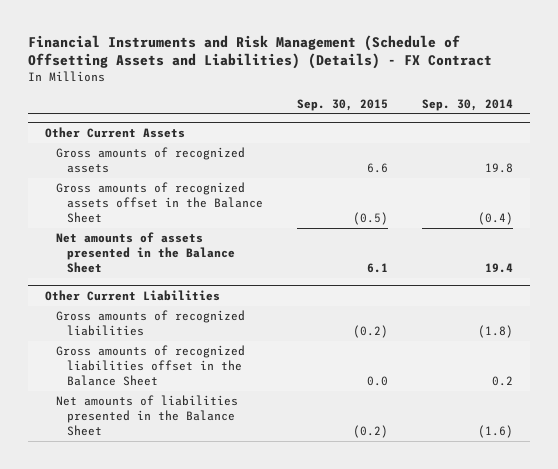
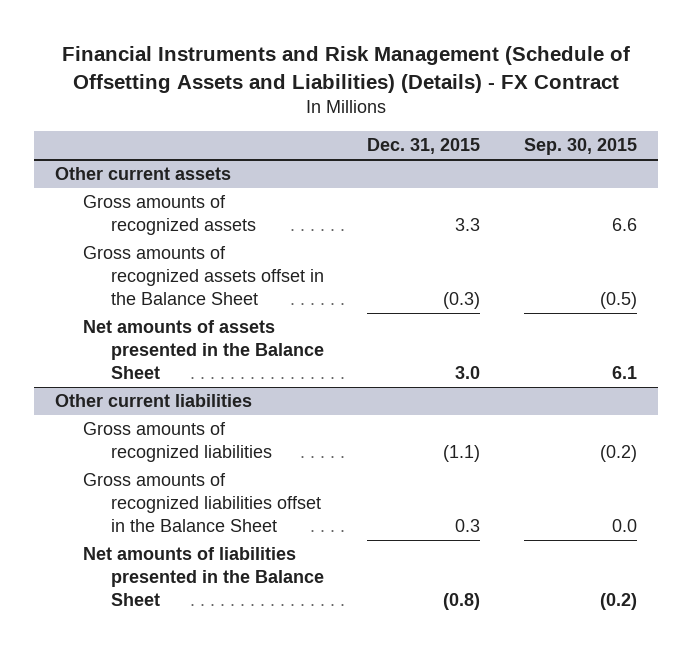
[422,98,514,111] Sep. 30, 2014 -> none
none -> [367,138,481,155] Dec. 31, 2015
[44,126,185,138] Other Current Assets -> [55,167,232,181] Other current assets
[44,289,220,301] Other Current Liabilities -> [55,394,253,408] Other current liabilities

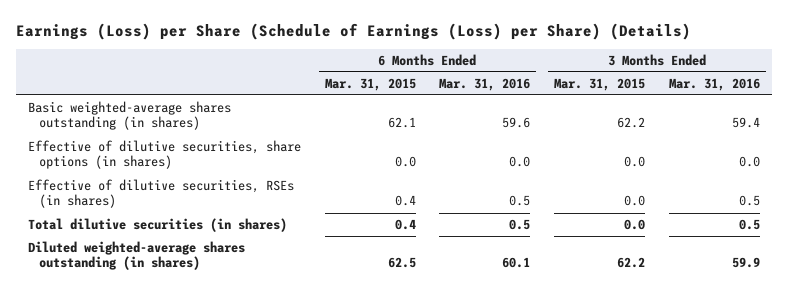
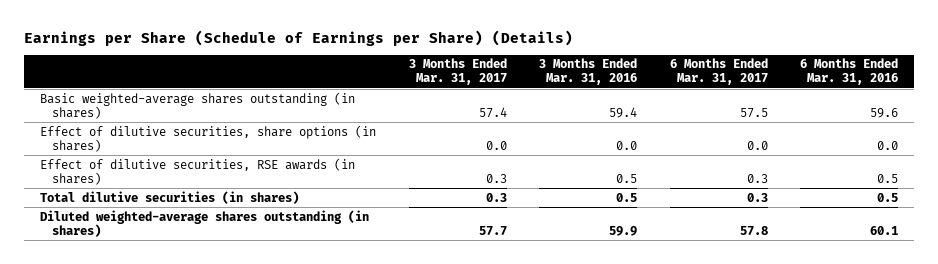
[15,22,691,40] Earnings (Loss) per Share (Schedule of Earnings (Loss) per Share) (Details) -> [23,29,573,46] Earnings per Share (Schedule of Earnings per Share) (Details)
[324,77,416,91] Mar. 31, 2015 -> none
[554,77,646,91] Mar. 31, 2015 -> none
none -> [408,58,507,86] 3 Months Ended Mar. 31, 2017
none -> [669,58,768,86] 6 Months Ended Mar. 31, 2017
[27,140,301,170] Effective of dilutive securities, share options (in shares) -> [40,124,377,152] Effect of dilutive securities, share options (in shares)
[27,179,294,209] Effective of dilutive securities, RSEs (in shares) -> [40,157,356,185] Effect of dilutive securities, RSE awards (in shares)

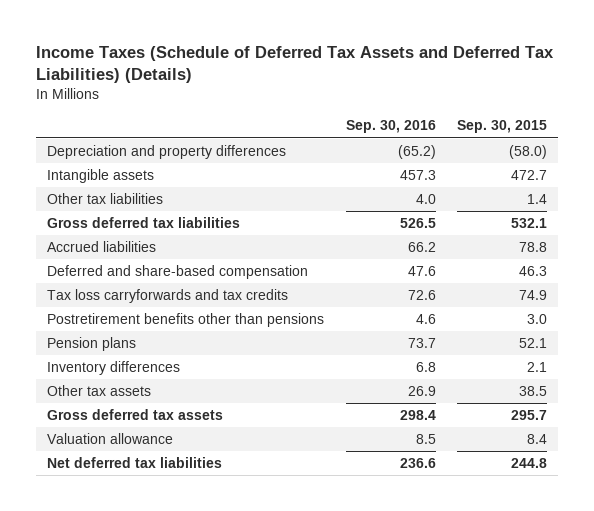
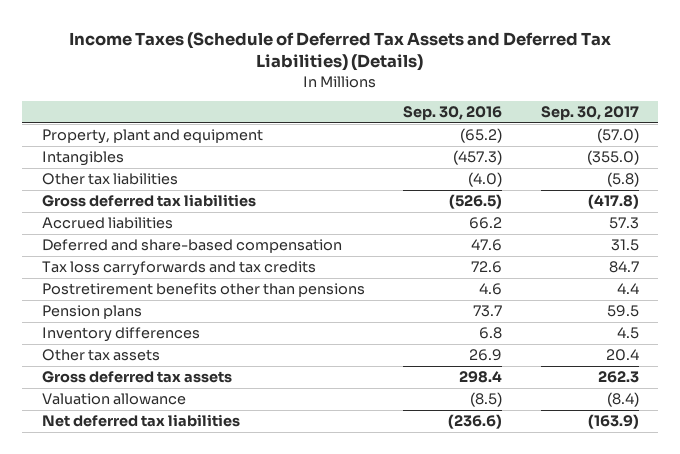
[457,120,548,134] Sep. 30, 2015 -> none
none -> [540,106,639,121] Sep. 30, 2017
[46,169,154,184] Intangible assets -> none
[46,145,286,160] Depreciation and property differences -> [41,129,263,145] Property, plant and equipment
none -> [41,151,124,167] Intangibles
[415,194,436,205] 4.0 -> [468,172,503,188] (4.0)
[399,218,436,229] 526.5 -> [449,194,503,210] (526.5)
[415,434,436,445] 8.5 -> [470,392,503,408] (8.5)
[399,458,436,469] 236.6 -> [448,414,503,430] (236.6)

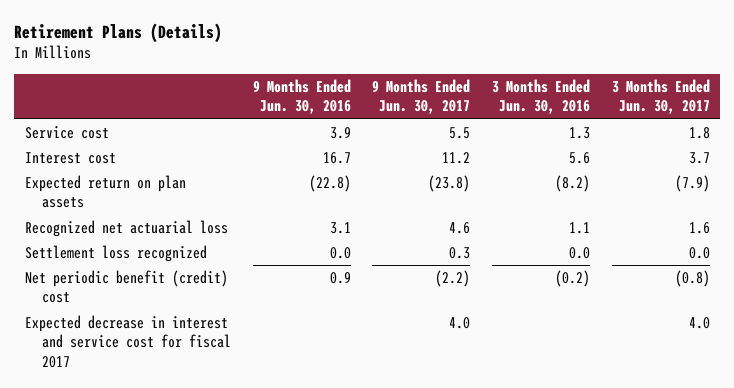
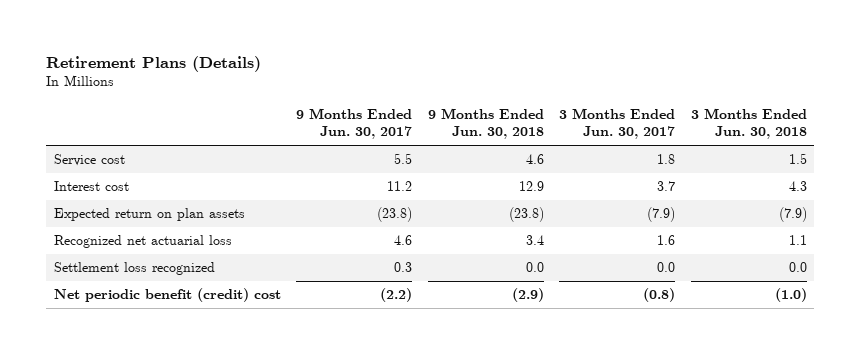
[252,78,351,115] 9 Months Ended Jun. 30, 2016 -> none
[492,78,591,115] 3 Months Ended Jun. 30, 2016 -> none
none -> [427,107,544,140] 9 Months Ended Jun. 30, 2018
none -> [690,107,807,140] 3 Months Ended Jun. 30, 2018
[24,314,232,368] Expected decrease in interest and service cost for fiscal 2017 -> none

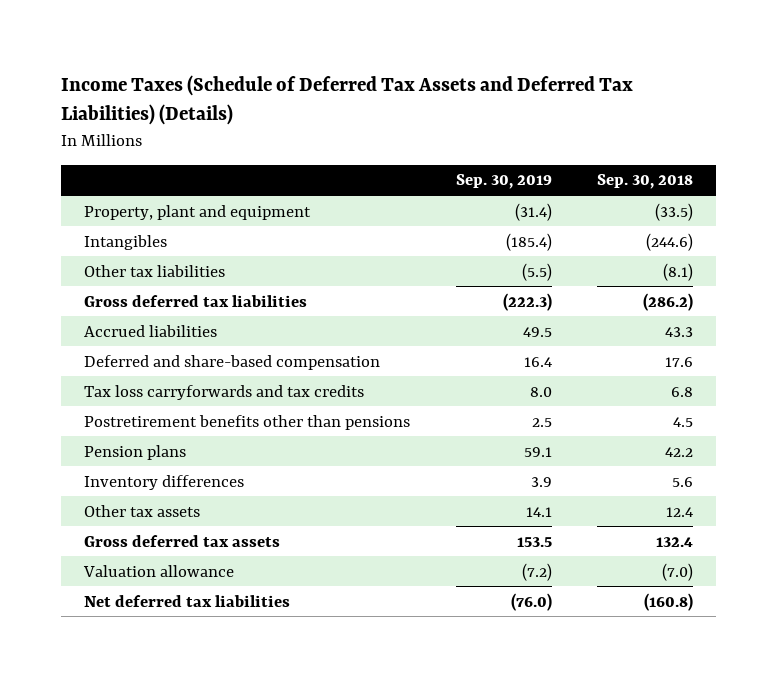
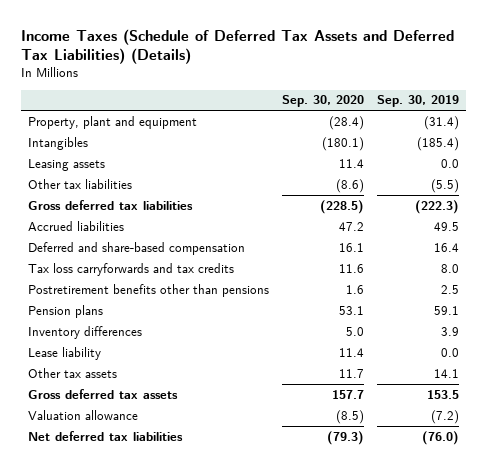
[597,174,694,190] Sep. 30, 2018 -> none
none -> [282,95,365,108] Sep. 30, 2020
none -> [28,158,106,171] Leasing assets
none -> [28,346,102,360] Lease liability

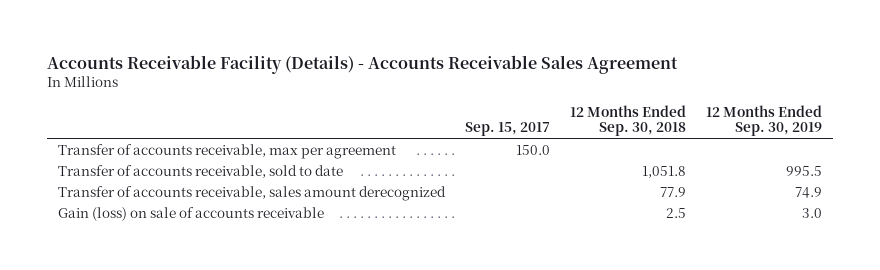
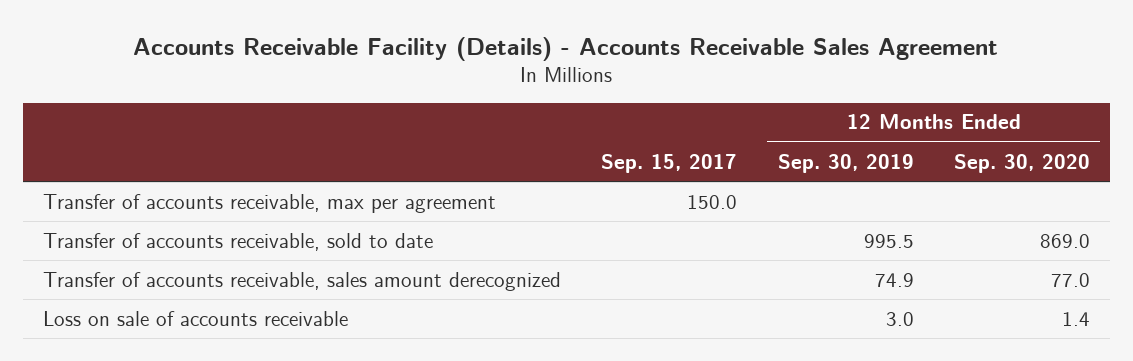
[570,104,687,137] 12 Months Ended Sep. 30, 2018 -> none
none -> [953,153,1090,173] Sep. 30, 2020
[57,206,324,221] Gain (loss) on sale of accounts receivable -> [43,310,349,326] Loss on sale of accounts receivable

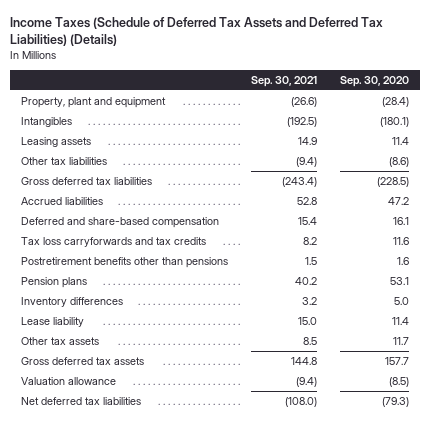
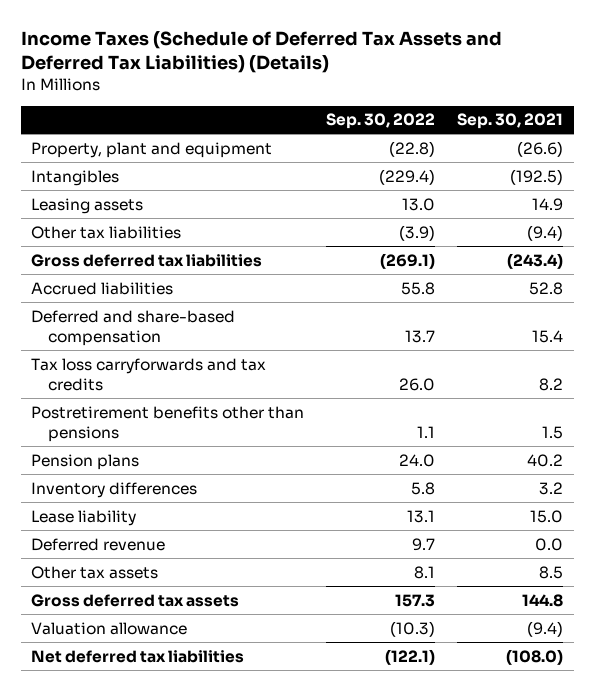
[339,75,409,87] Sep. 30, 2020 -> none
none -> [326,113,436,130] Sep. 30, 2022
none -> [31,537,166,551] Deferred revenue

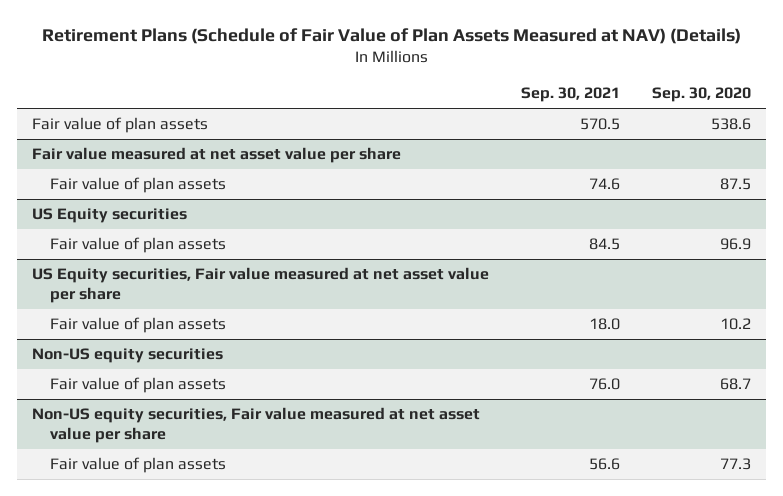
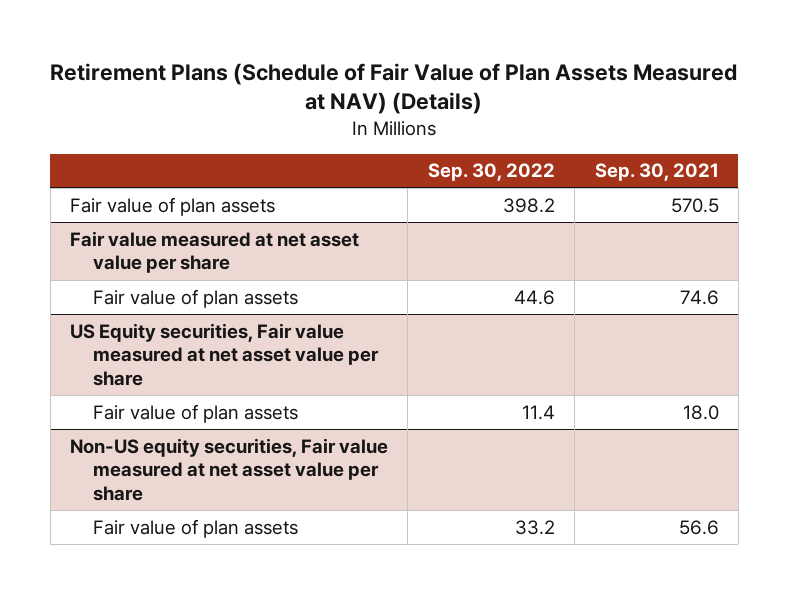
[651,87,751,103] Sep. 30, 2020 -> none
none -> [427,163,555,182] Sep. 30, 2022
[32,208,188,224] US Equity securities -> none
[49,237,226,254] Fair value of plan assets -> none
[32,348,224,364] Non-US equity securities -> none
[49,377,226,394] Fair value of plan assets -> none

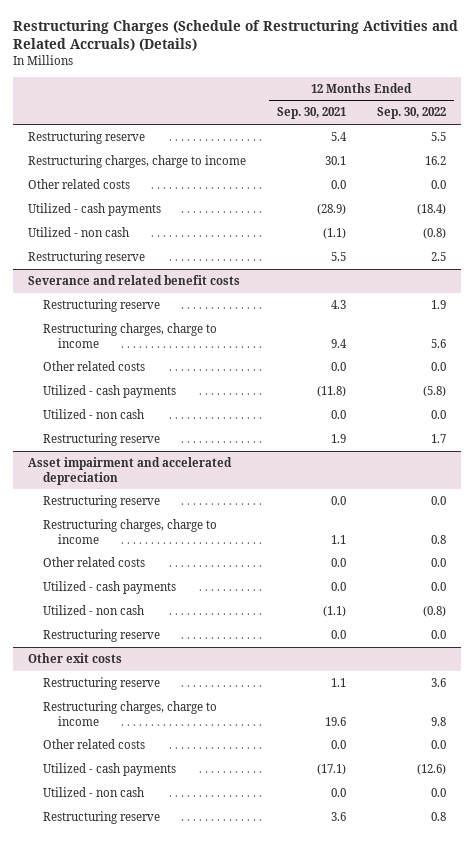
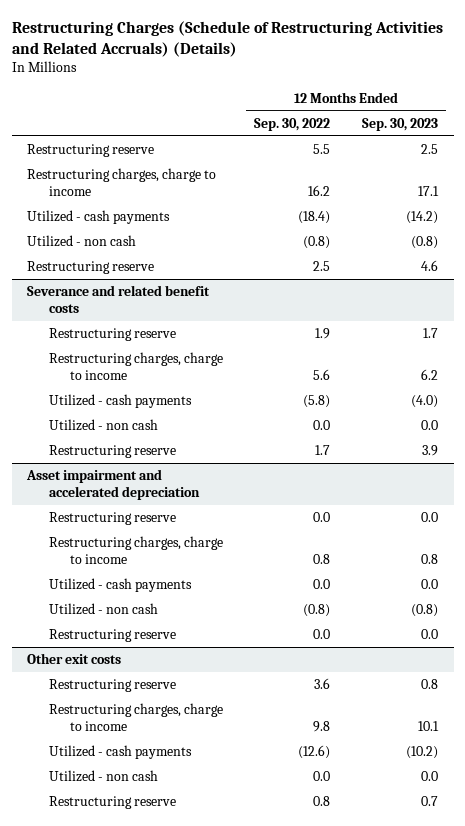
[276,107,346,120] Sep. 30, 2021 -> none
none -> [361,117,438,131] Sep. 30, 2023
[28,179,131,190] Other related costs -> none
[43,361,146,372] Other related costs -> none
[43,557,146,568] Other related costs -> none
[43,739,146,750] Other related costs -> none

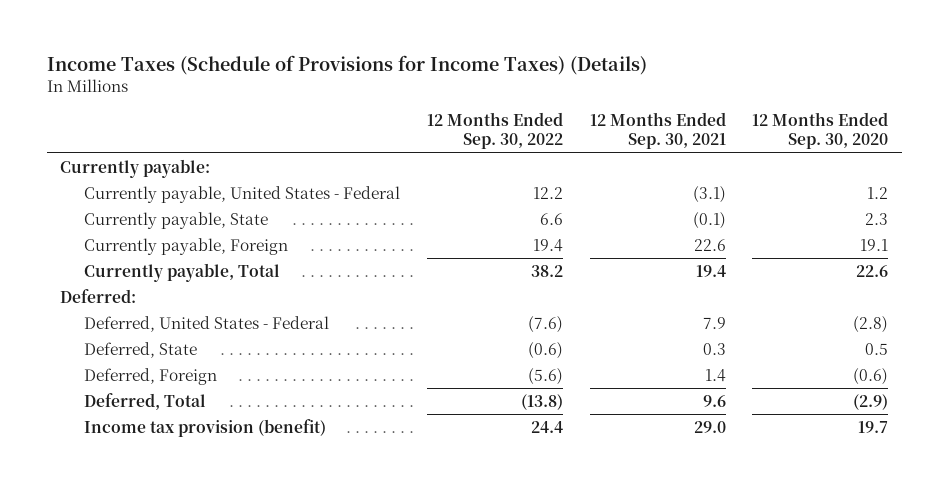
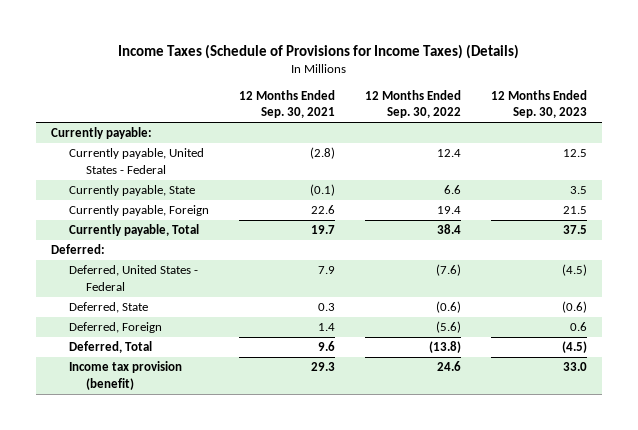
[752,112,889,150] 12 Months Ended Sep. 30, 2020 -> none
none -> [491,90,588,119] 12 Months Ended Sep. 30, 2023
[532,186,563,199] 12.2 -> [437,149,462,158] 12.4
[692,185,726,203] (3.1) -> [309,147,335,160] (2.8)
[530,264,563,277] 38.2 -> [437,224,462,235] 38.4
[695,264,726,277] 19.4 -> [310,225,335,235] 19.7
[530,420,563,433] 24.4 -> [437,361,462,372] 24.6
[693,420,726,433] 29.0 -> [310,362,335,372] 29.3

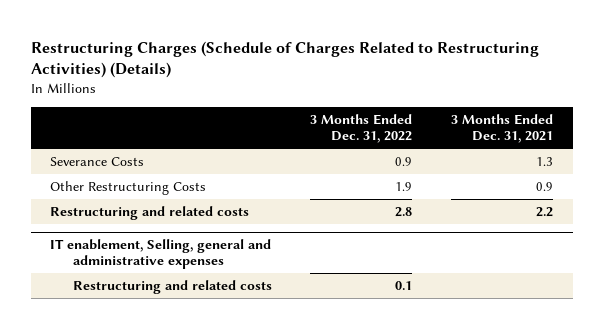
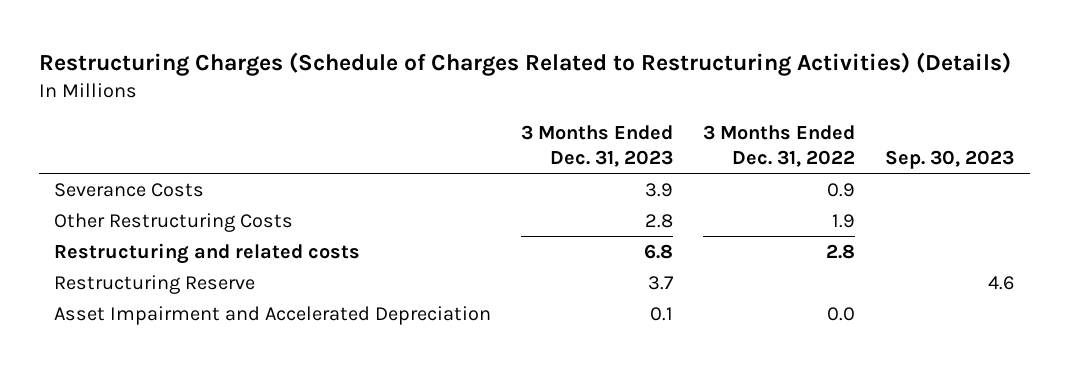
[451,114,554,144] 3 Months Ended Dec. 31, 2021 -> none
none -> [521,124,674,167] 3 Months Ended Dec. 31, 2023
none -> [885,149,1015,169] Sep. 30, 2023
[50,239,272,270] IT enablement, Selling, general and administrative expenses -> none
[72,280,272,295] Restructuring and related costs -> none
none -> [54,274,256,294] Restructuring Reserve
none -> [54,305,492,325] Asset Impairment and Accelerated Depreciation

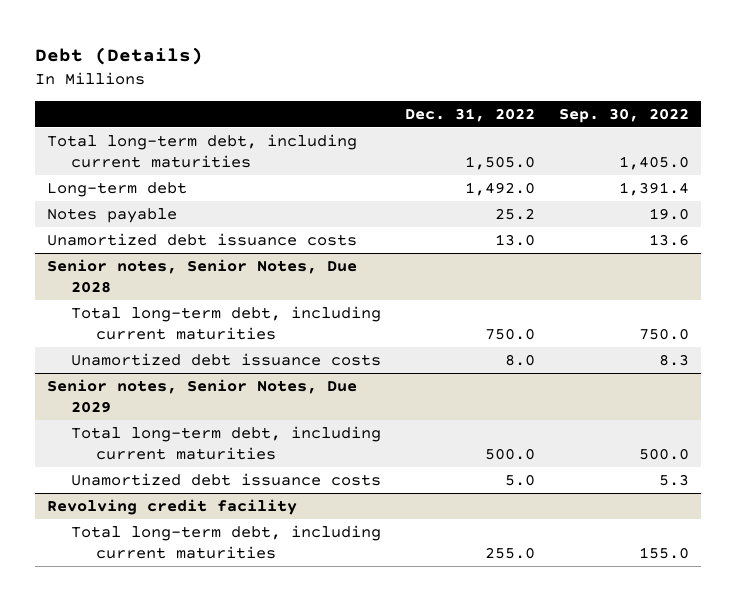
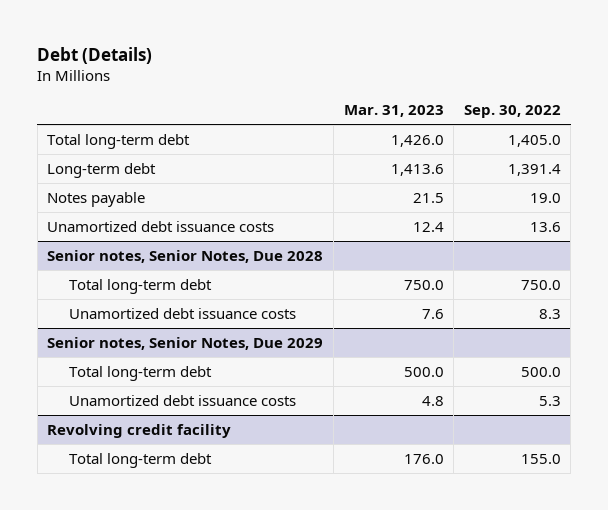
[405,107,536,122] Dec. 31, 2022 -> none
none -> [343,105,444,118] Mar. 31, 2023
[46,134,357,168] Total long-term debt, including current maturities -> [47,133,191,149] Total long-term debt
[71,306,382,340] Total long-term debt, including current maturities -> [68,278,212,294] Total long-term debt
[71,426,382,460] Total long-term debt, including current maturities -> [68,365,212,381] Total long-term debt
[71,525,382,559] Total long-term debt, including current maturities -> [68,452,212,468] Total long-term debt

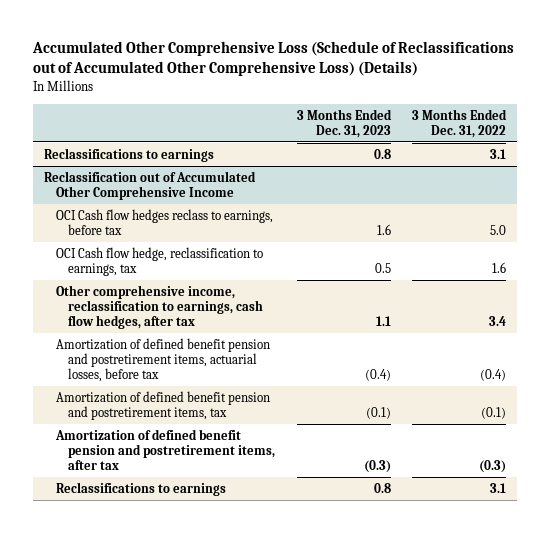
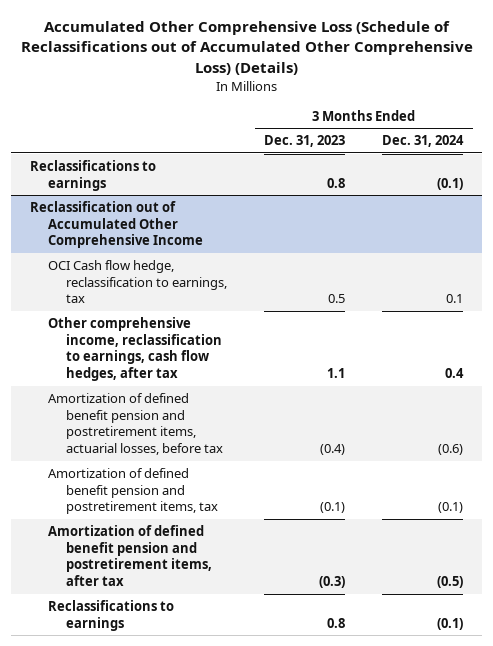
[412,108,508,138] 3 Months Ended Dec. 31, 2022 -> none
none -> [382,135,465,148] Dec. 31, 2024
[56,208,274,236] OCI Cash flow hedges reclass to earnings, before tax -> none

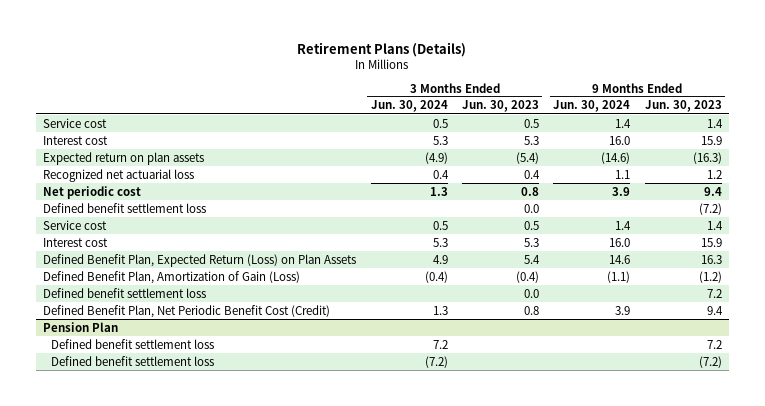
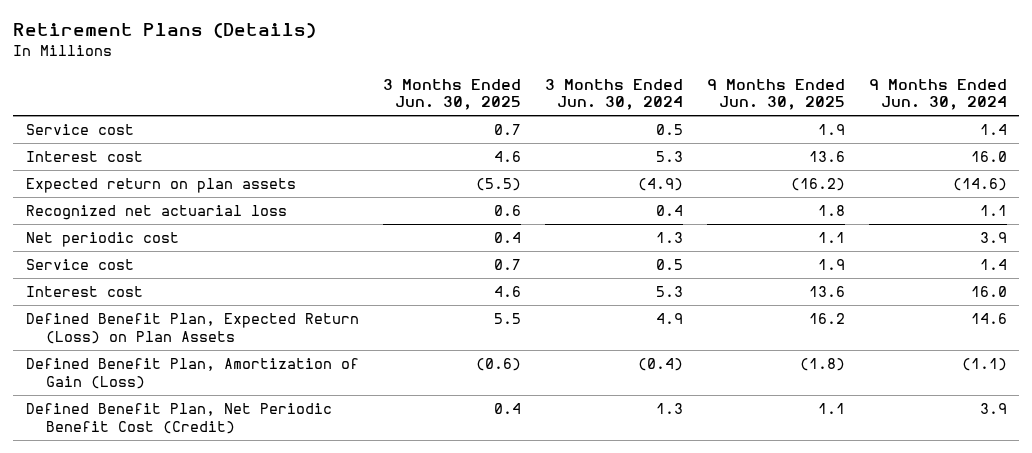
[461,100,539,113] Jun. 30, 2023 -> none
[644,100,722,113] Jun. 30, 2023 -> none
none -> [382,78,521,111] 3 Months Ended Jun. 30, 2025
none -> [706,78,845,111] 9 Months Ended Jun. 30, 2025
[43,202,207,213] Defined benefit settlement loss -> none
[43,287,207,298] Defined benefit settlement loss -> none
[43,321,119,332] Pension Plan -> none
[51,338,215,349] Defined benefit settlement loss -> none
[51,355,215,366] Defined benefit settlement loss -> none

